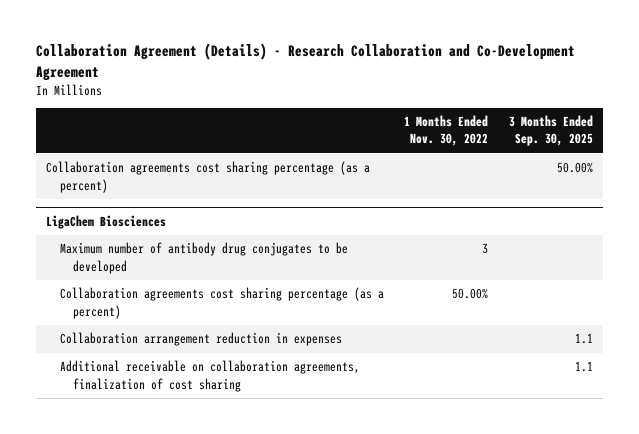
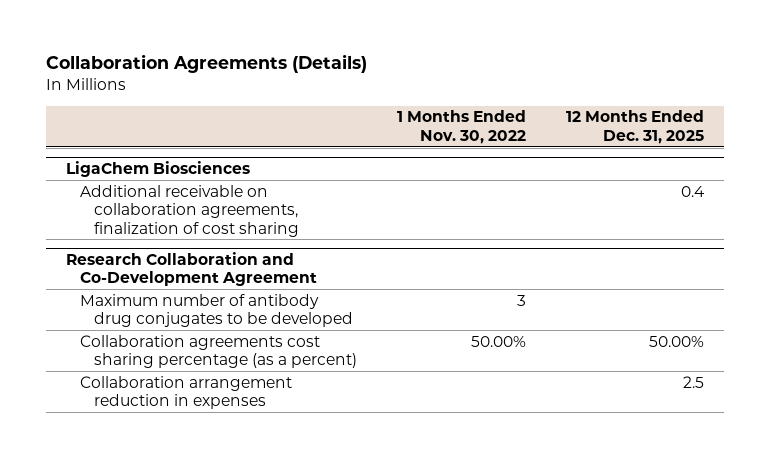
[35,43,575,81] Collaboration Agreement (Details) - Research Collaboration and Co-Development Agreement -> [45,54,367,74] Collaboration Agreements (Details)
[508,115,593,147] 3 Months Ended Sep. 30, 2025 -> none
none -> [566,110,705,144] 12 Months Ended Dec. 31, 2025
[46,161,371,193] Collaboration agreements cost sharing percentage (as a percent) -> none
[59,242,348,274] Maximum number of antibody drug conjugates to be developed -> none
[59,287,384,319] Collaboration agreements cost sharing percentage (as a percent) -> none
[59,332,342,347] Collaboration arrangement reduction in expenses -> none
none -> [65,251,317,287] Research Collaboration and Co-Development Agreement
none -> [79,293,354,328] Maximum number of antibody drug conjugates to be developed
none -> [79,334,358,369] Collaboration agreements cost sharing percentage (as a percent)
none -> [79,375,292,410] Collaboration arrangement reduction in expenses

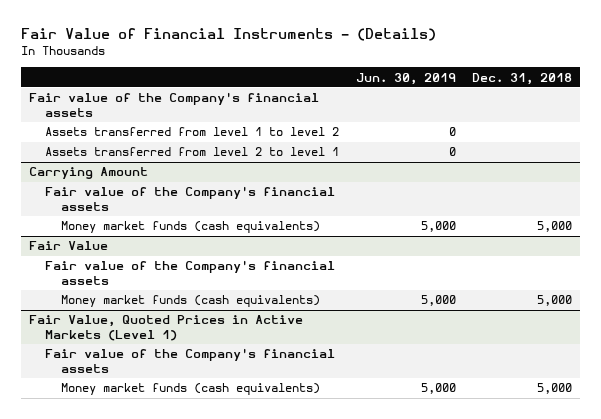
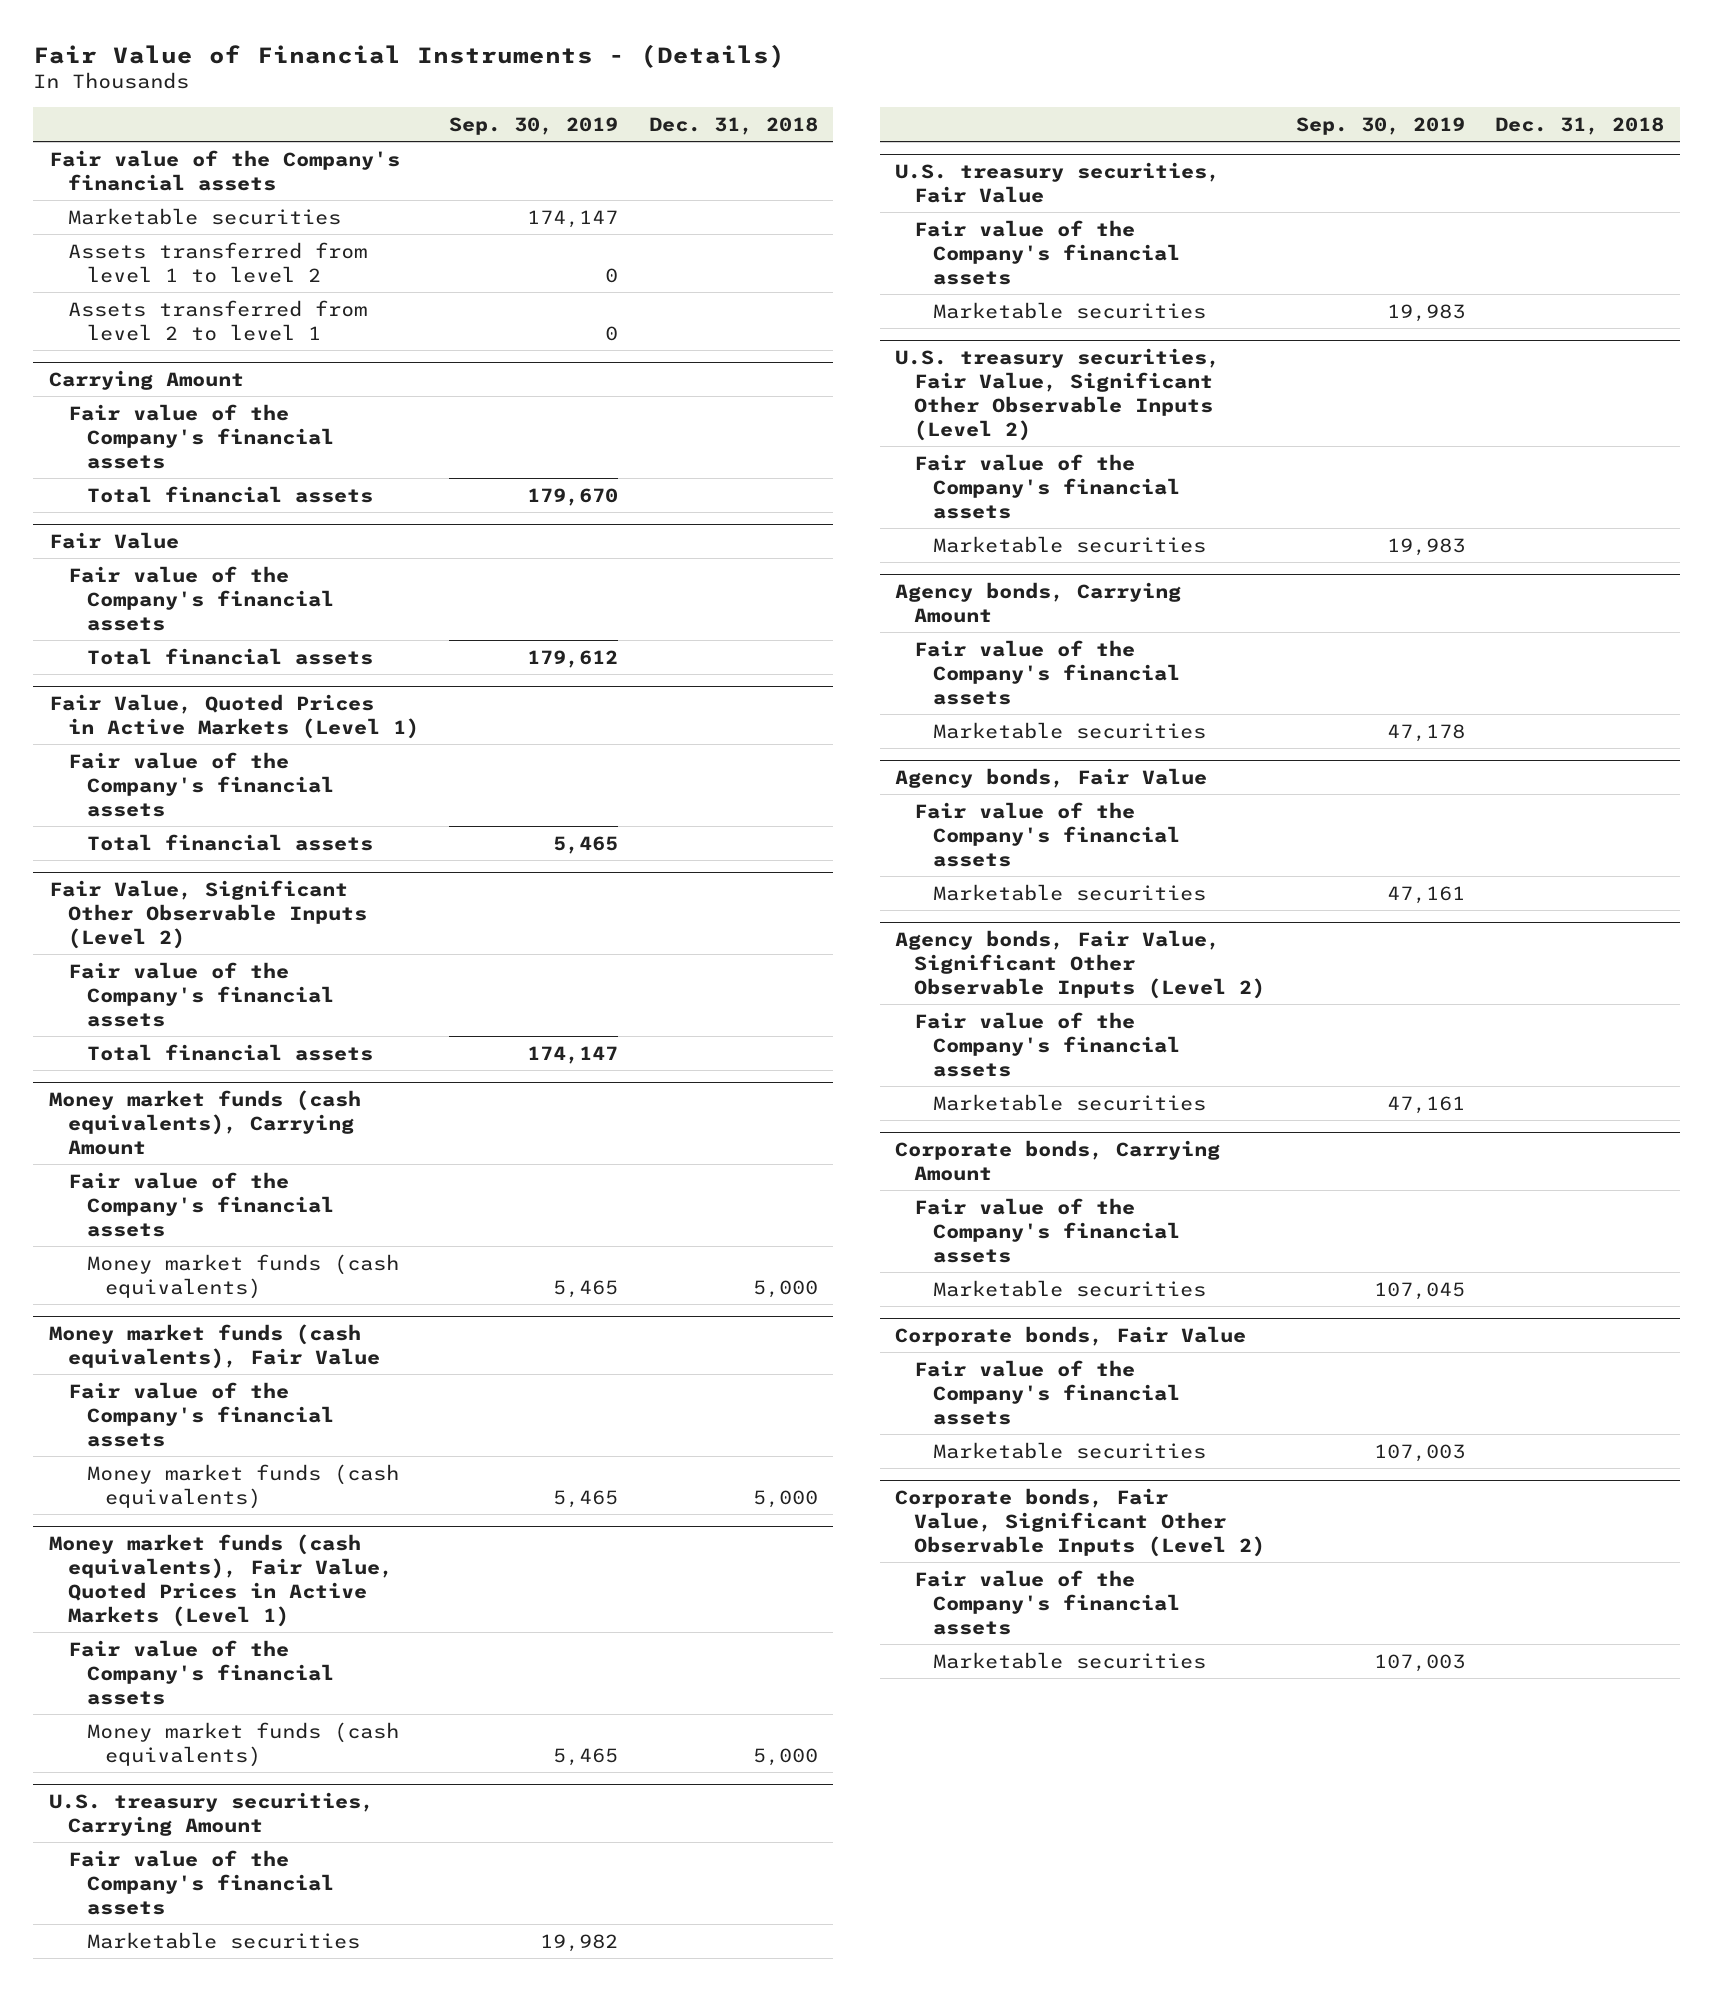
[355,72,456,85] Jun. 30, 2019 -> none
none -> [449,116,619,135] Sep. 30, 2019
none -> [67,207,341,225] Marketable securities
[61,221,321,234] Money market funds (cash equivalents) -> none
none -> [86,485,373,503] Total financial assets
[61,295,321,308] Money market funds (cash equivalents) -> none
none -> [86,647,373,665] Total financial assets
[61,383,321,396] Money market funds (cash equivalents) -> none
none -> [86,833,373,851] Total financial assets
none -> [48,879,367,949] Fair Value, Significant Other Observable Inputs (Level 2)
none -> [67,961,334,1027] Fair value of the Company's financial assets
none -> [86,1043,373,1061] Total financial assets
none -> [48,1089,361,1155] Money market funds (cash equivalents), Carrying Amount
none -> [67,1171,334,1237] Fair value of the Company's financial assets
none -> [86,1253,399,1299] Money market funds (cash equivalents)
none -> [48,1323,380,1369] Money market funds (cash equivalents), Fair Value
none -> [67,1381,334,1447] Fair value of the Company's financial assets
none -> [86,1463,399,1509] Money market funds (cash equivalents)
none -> [48,1533,393,1627] Money market funds (cash equivalents), Fair Value, Quoted Prices in Active Markets (Level 1)
none -> [67,1639,334,1705] Fair value of the Company's financial assets
none -> [86,1721,399,1767] Money market funds (cash equivalents)
none -> [48,1791,374,1836] U.S. treasury securities, Carrying Amount
none -> [67,1849,334,1915] Fair value of the Company's financial assets
none -> [86,1931,360,1949] Marketable securities
none -> [895,161,1221,203] U.S. treasury securities, Fair Value
none -> [914,219,1181,285] Fair value of the Company's financial assets
none -> [933,301,1207,319] Marketable securities
none -> [895,347,1221,441] U.S. treasury securities, Fair Value, Significant Other Observable Inputs (Level 2)
none -> [914,453,1181,519] Fair value of the Company's financial assets
none -> [933,535,1207,553] Marketable securities
none -> [895,581,1182,623] Agency bonds, Carrying Amount
none -> [914,639,1181,705] Fair value of the Company's financial assets
none -> [933,721,1207,739] Marketable securities
none -> [895,767,1208,788] Agency bonds, Fair Value
none -> [914,801,1181,867] Fair value of the Company's financial assets
none -> [933,883,1207,901] Marketable securities
none -> [895,929,1266,999] Agency bonds, Fair Value, Significant Other Observable Inputs (Level 2)
none -> [914,1011,1181,1077] Fair value of the Company's financial assets
none -> [933,1093,1207,1111] Marketable securities
none -> [895,1139,1221,1181] Corporate bonds, Carrying Amount
none -> [914,1197,1181,1263] Fair value of the Company's financial assets
none -> [933,1279,1207,1297] Marketable securities
none -> [895,1325,1247,1346] Corporate bonds, Fair Value
none -> [914,1359,1181,1425] Fair value of the Company's financial assets
none -> [933,1441,1207,1459] Marketable securities
none -> [895,1487,1266,1557] Corporate bonds, Fair Value, Significant Other Observable Inputs (Level 2)
none -> [914,1569,1181,1635] Fair value of the Company's financial assets
none -> [933,1651,1207,1669] Marketable securities

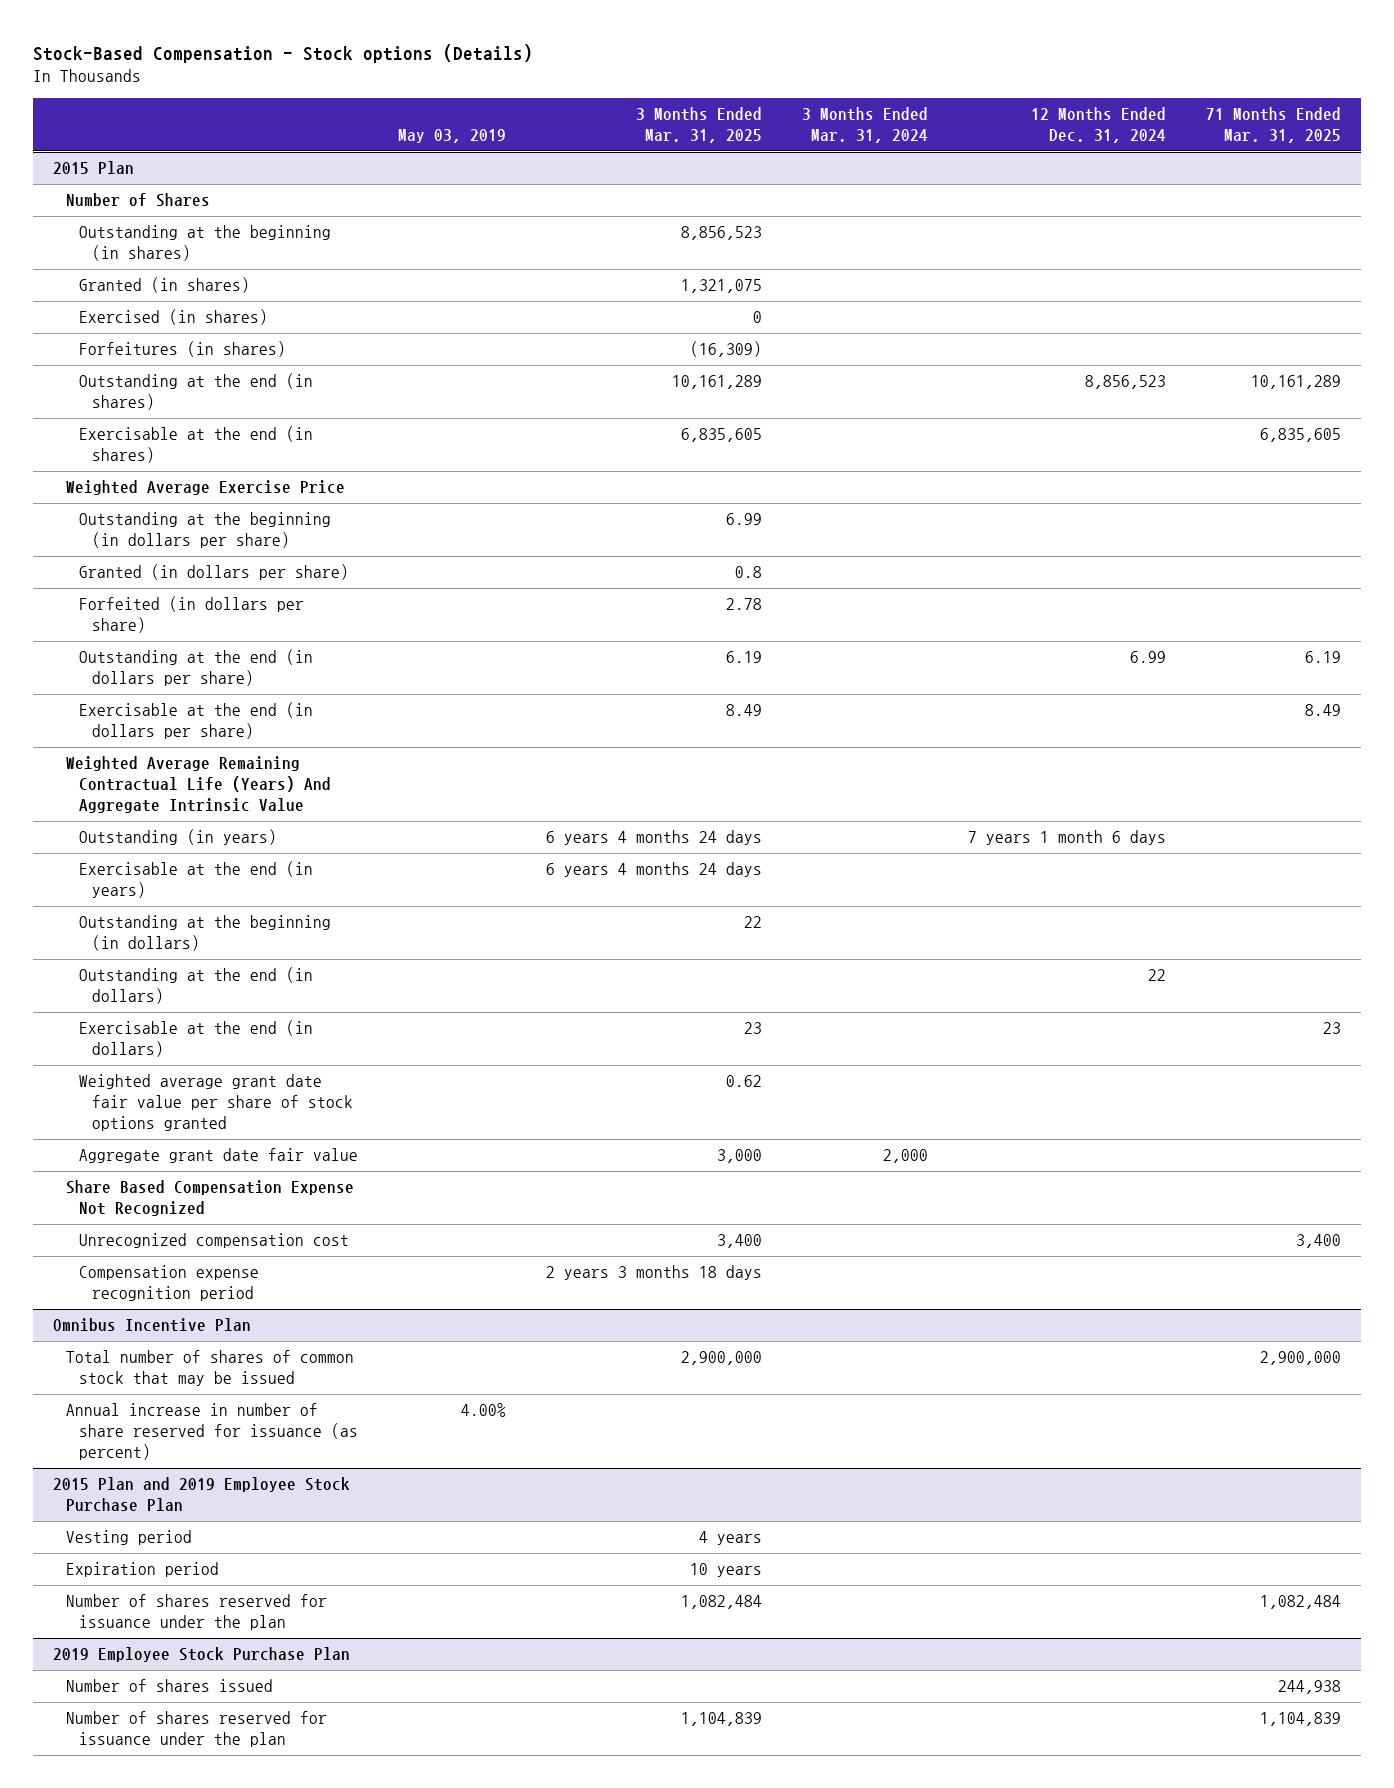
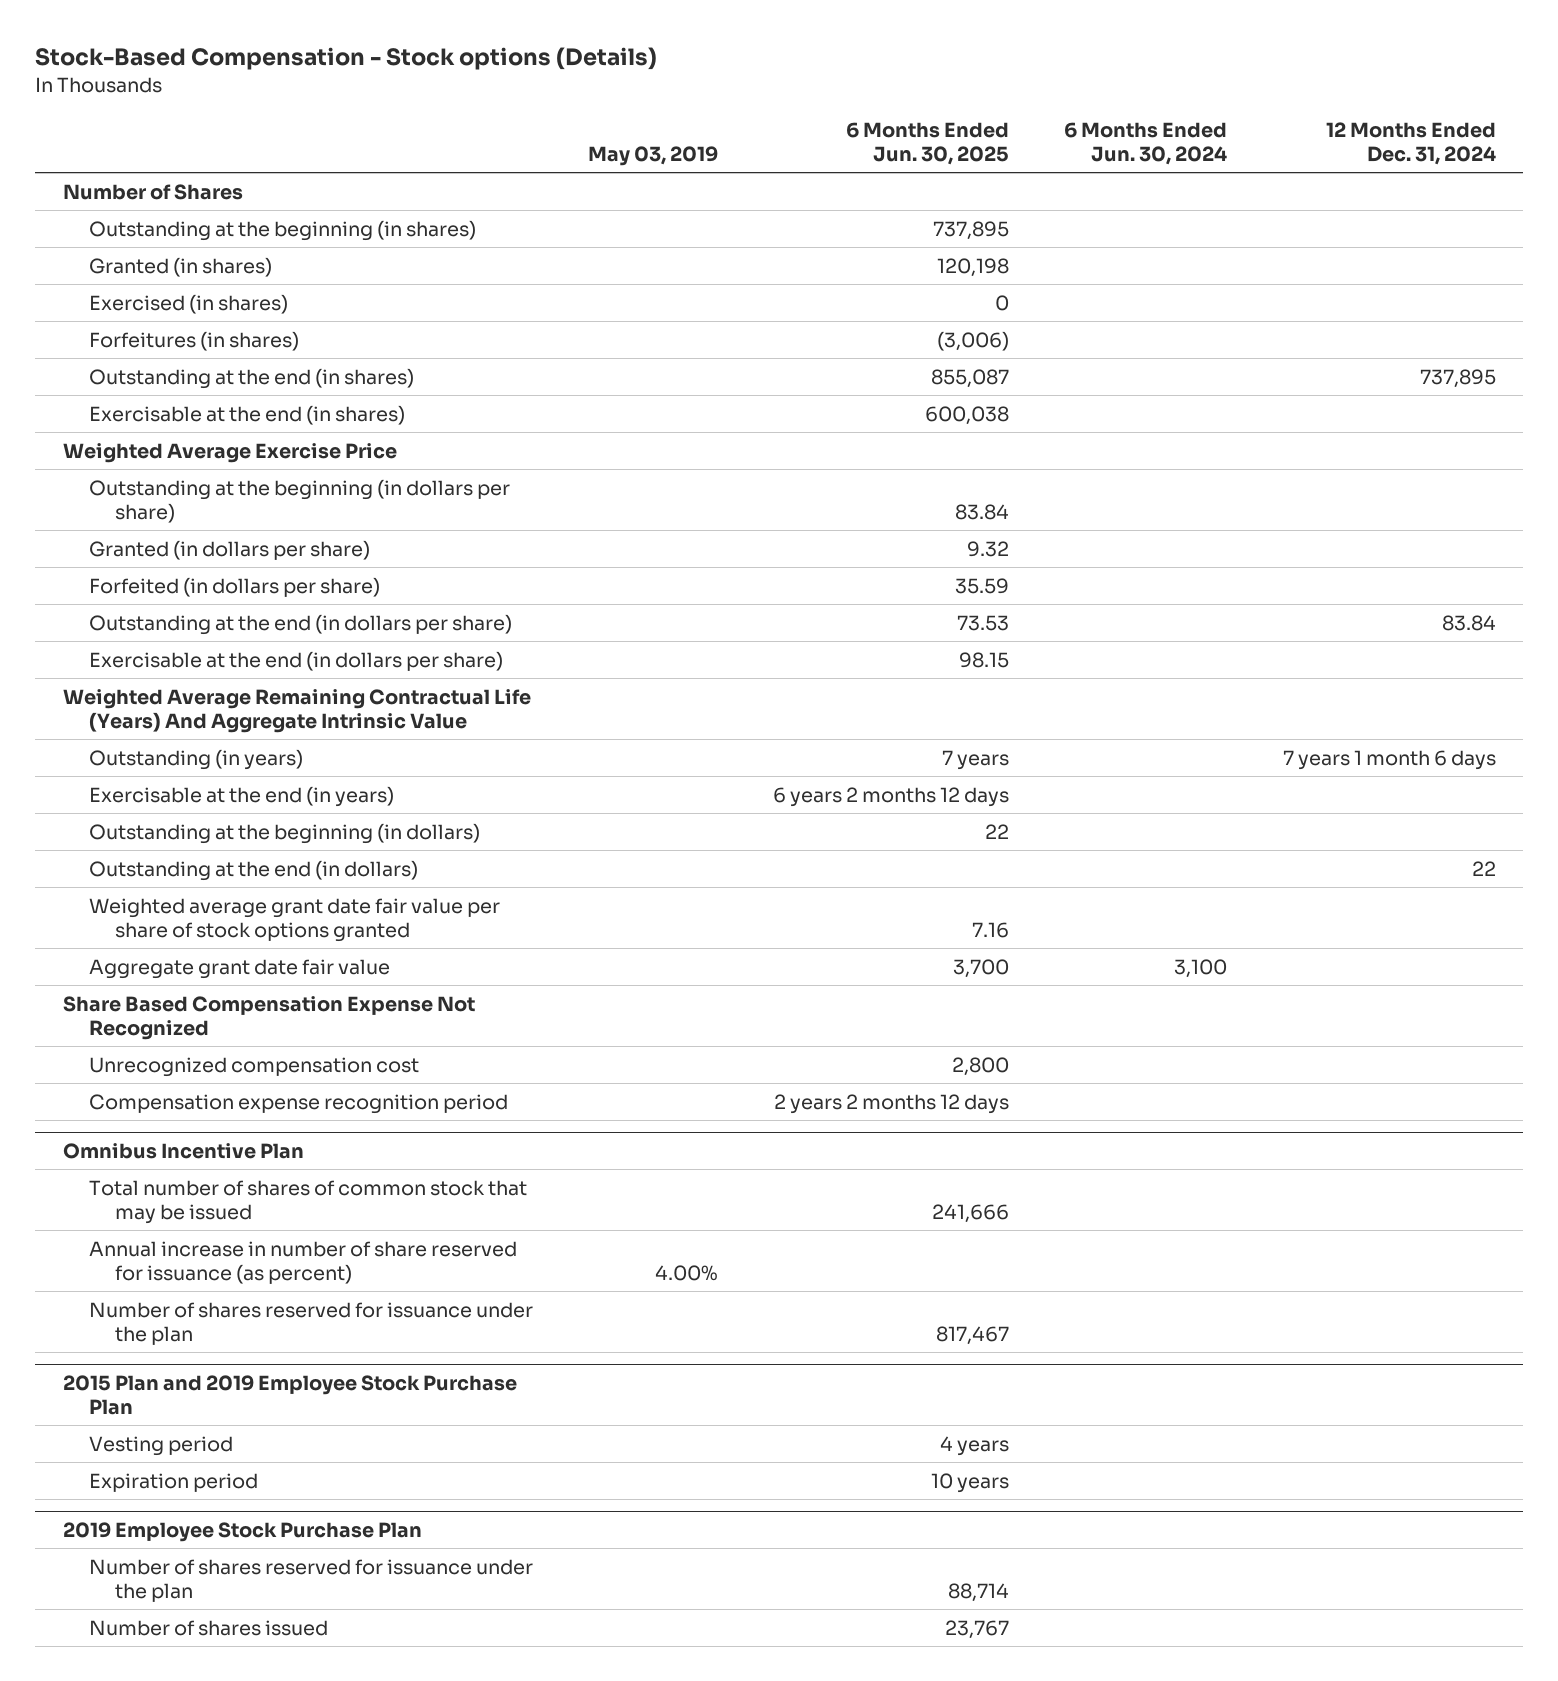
[635,107,762,144] 3 Months Ended Mar. 31, 2025 -> none
[801,107,928,144] 3 Months Ended Mar. 31, 2024 -> none
[1205,107,1341,144] 71 Months Ended Mar. 31, 2025 -> none
none -> [846,121,1010,165] 6 Months Ended Jun. 30, 2025
none -> [1064,121,1228,165] 6 Months Ended Jun. 30, 2024
[53,161,135,175] 2015 Plan -> none
[1084,375,1166,390] 8,856,523 -> [1419,368,1496,388] 737,895
[1129,651,1166,664] 6.99 -> [1441,614,1496,631] 83.84
[78,1020,313,1058] Exercisable at the end (in dollars) -> none
none -> [88,1301,533,1345] Number of shares reserved for issuance under the plan
[65,1594,327,1631] Number of shares reserved for issuance under the plan -> none
[65,1679,273,1693] Number of shares issued -> [88,1619,328,1636] Number of shares issued

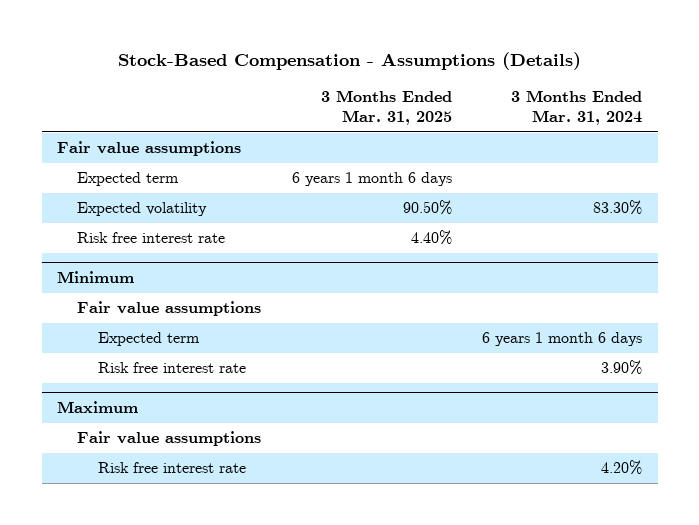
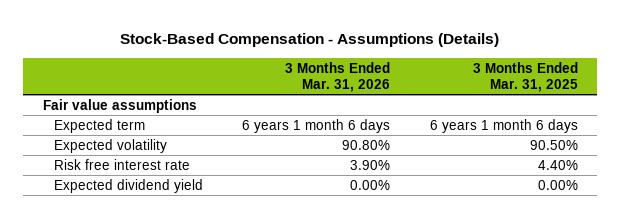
[511,90,643,126] 3 Months Ended Mar. 31, 2024 -> none
none -> [285,61,391,92] 3 Months Ended Mar. 31, 2026
[56,271,134,284] Minimum -> none
[77,301,262,317] Fair value assumptions -> none
[97,332,200,347] Expected term -> none
[97,362,246,374] Risk free interest rate -> none
[56,401,138,414] Maximum -> none
[77,431,262,447] Fair value assumptions -> none
[97,462,246,474] Risk free interest rate -> none
none -> [53,178,203,193] Expected dividend yield

